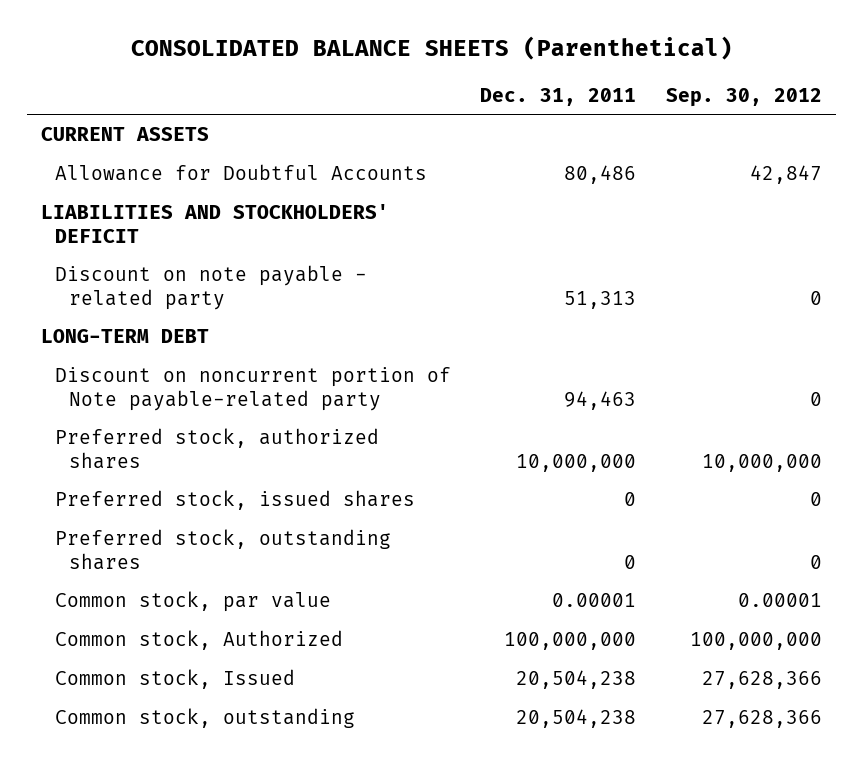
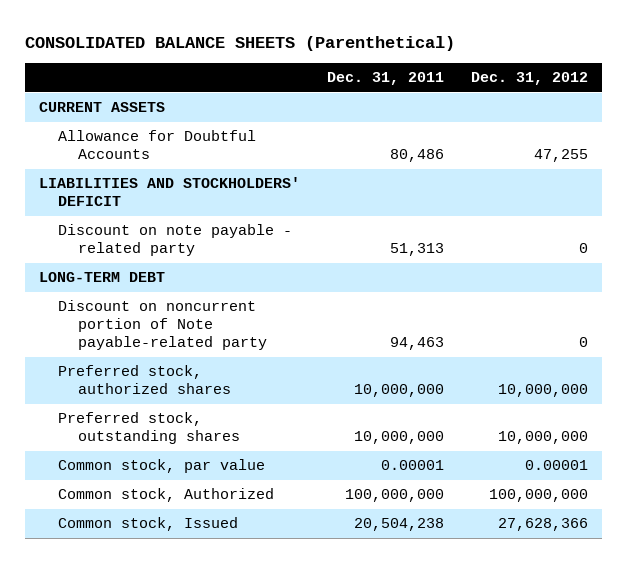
[665,87,822,107] Sep. 30, 2012 -> none
none -> [471,72,589,86] Dec. 31, 2012
[55,490,416,511] Preferred stock, issued shares -> none
[624,554,637,569] 0 -> [353,431,444,445] 10,000,000
[55,708,356,729] Common stock, outstanding -> none

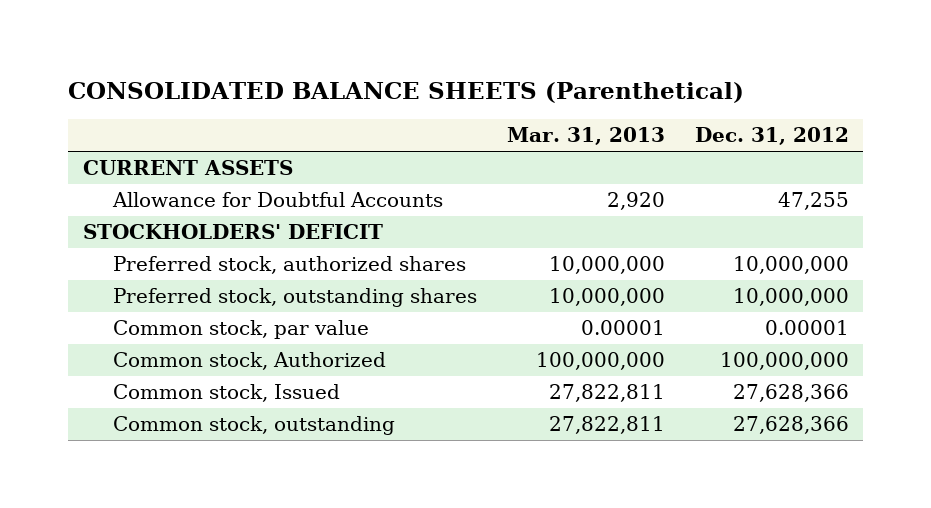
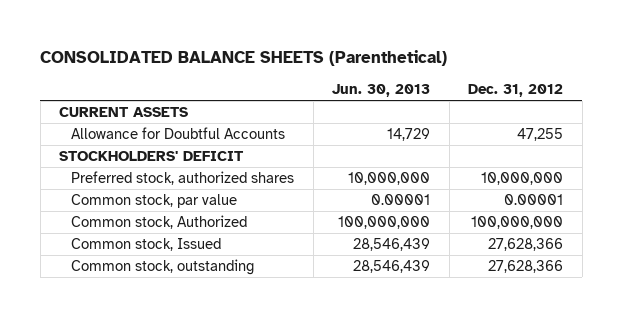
[507,127,666,146] Mar. 31, 2013 -> none
none -> [332,84,431,98] Jun. 30, 2013
[113,288,478,308] Preferred stock, outstanding shares -> none

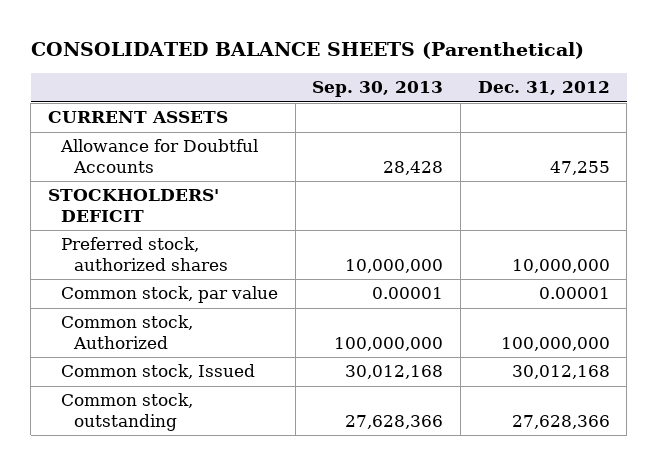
[332,84,431,98] Jun. 30, 2013 -> none
none -> [312,81,444,98] Sep. 30, 2013
[488,238,564,252] 27,628,366 -> [511,365,610,380] 30,012,168

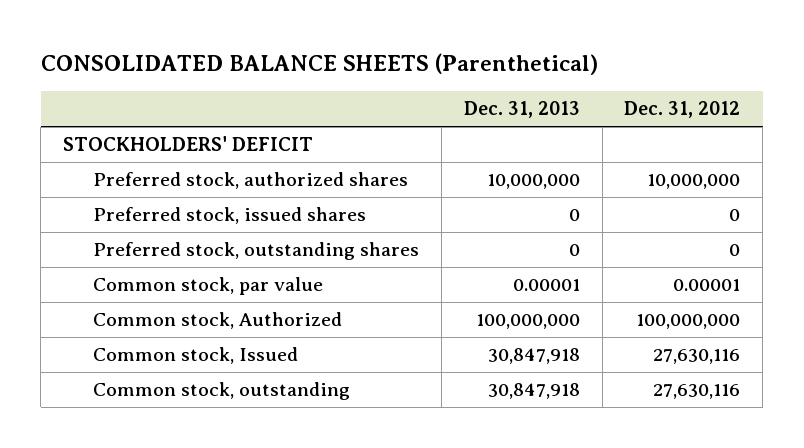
[312,81,444,98] Sep. 30, 2013 -> none
none -> [463,101,580,119] Dec. 31, 2013
[47,111,228,124] CURRENT ASSETS -> none
[59,139,258,174] Allowance for Doubtful Accounts -> none
none -> [93,207,367,225] Preferred stock, issued shares
none -> [93,242,420,261] Preferred stock, outstanding shares
[511,365,610,380] 30,012,168 -> [653,349,741,365] 27,630,116
[511,415,610,430] 27,628,366 -> [653,384,741,400] 27,630,116

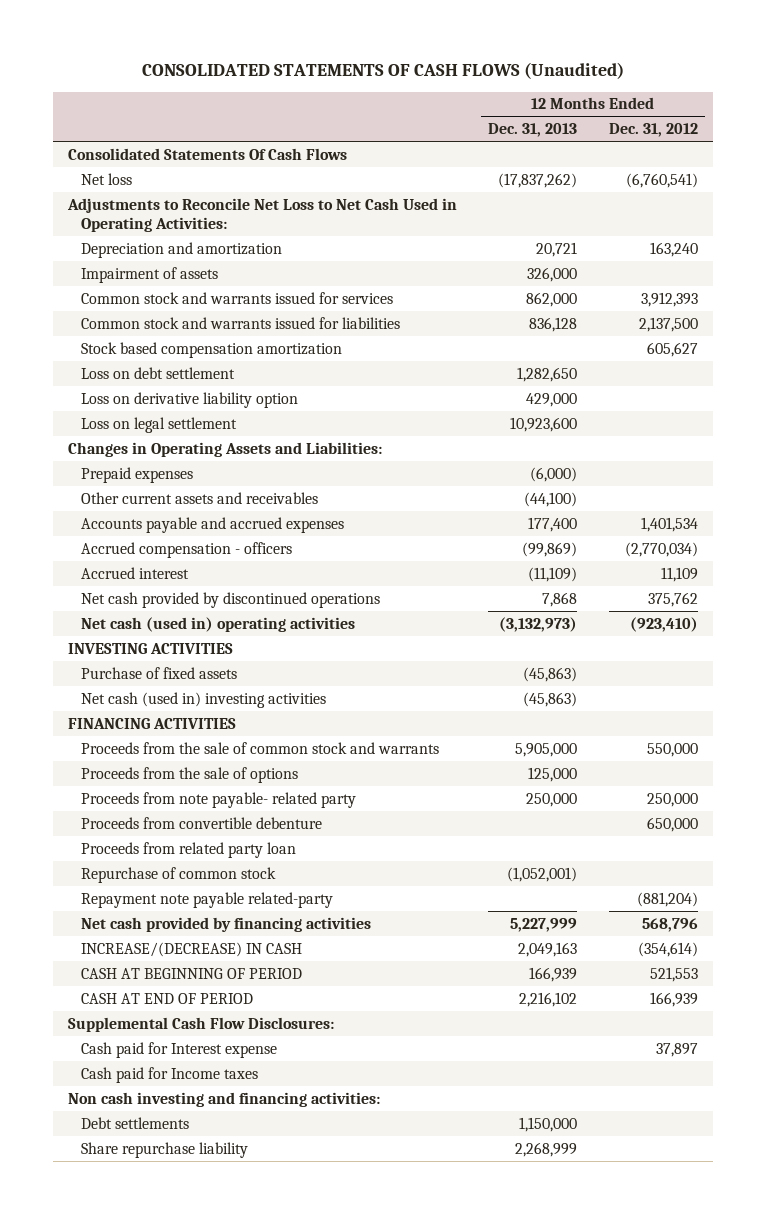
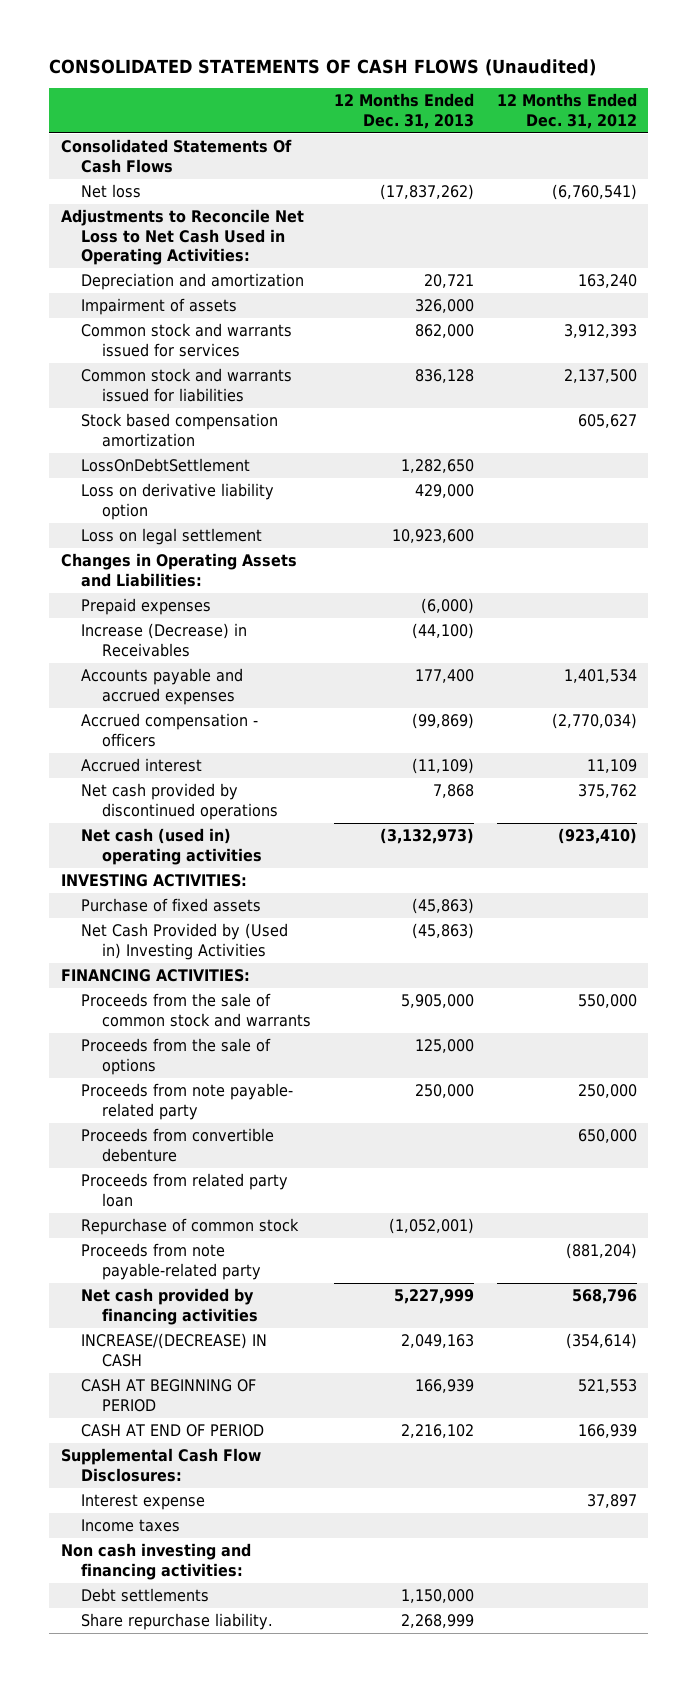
[80,366,235,379] Loss on debt settlement -> [81,458,251,473] LossOnDebtSettlement
[80,491,318,504] Other current assets and receivables -> [81,623,248,657] Increase (Decrease) in Receivables
[68,642,234,654] INVESTING ACTIVITIES -> [60,874,247,888] INVESTING ACTIVITIES:
[80,691,326,708] Net cash (used in) investing activities -> [81,923,289,960] Net Cash Provided by (Used in) Investing Activities
[68,717,237,729] FINANCING ACTIVITIES -> [60,969,250,983] FINANCING ACTIVITIES:
[80,891,333,908] Repayment note payable related-party -> [81,1243,262,1280] Proceeds from note payable-related party
[80,1041,277,1058] Cash paid for Interest expense -> [81,1494,206,1511] Interest expense
[80,1066,258,1083] Cash paid for Income taxes -> [81,1519,181,1533] Income taxes
[80,1141,248,1158] Share repurchase liability -> [81,1613,274,1631] Share repurchase liability.

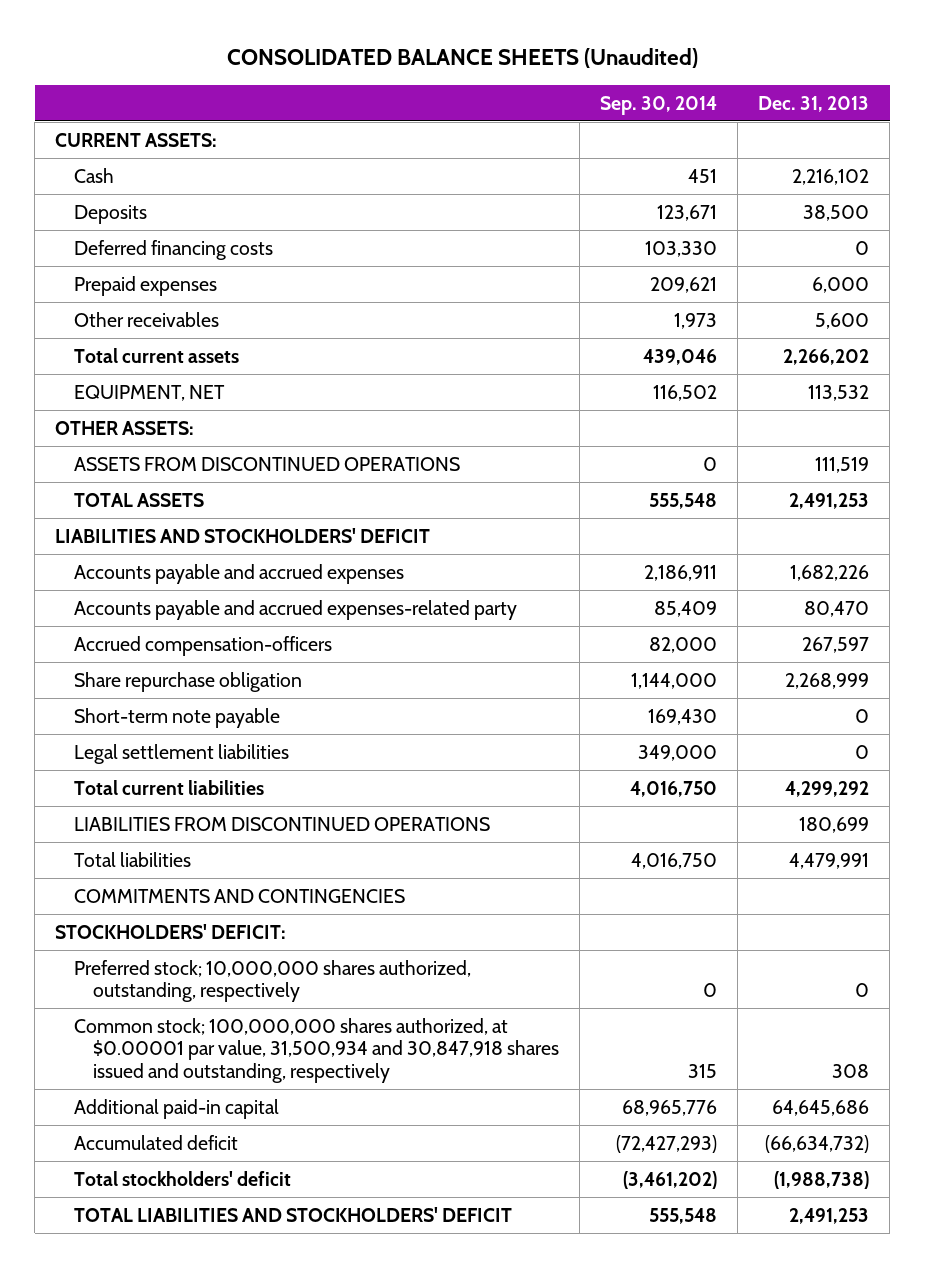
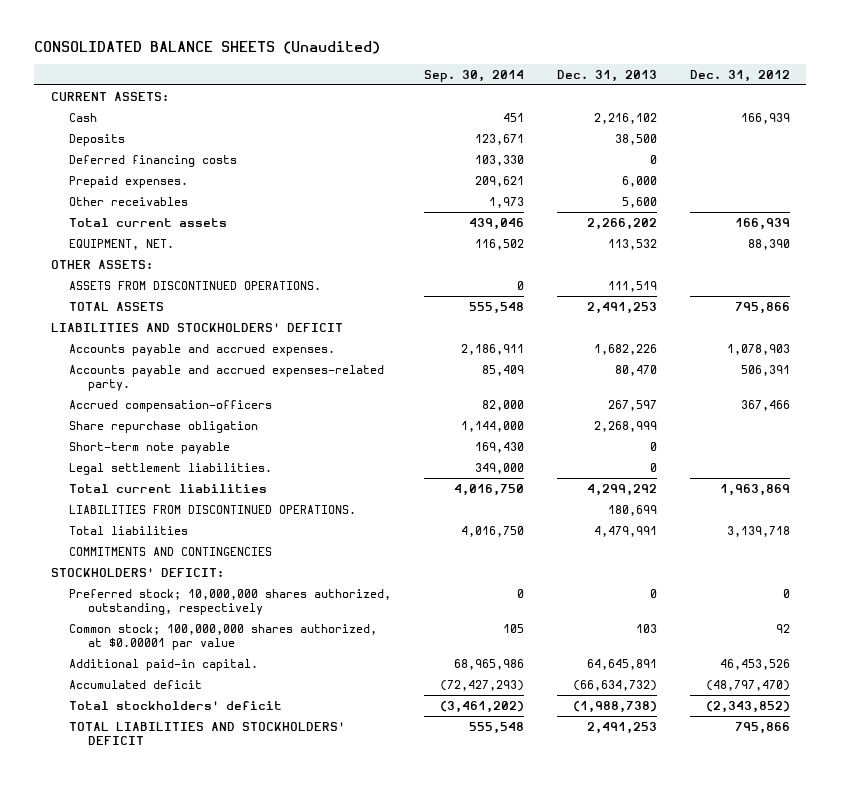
none -> [689,69,790,82] Dec. 31, 2012
[74,275,218,296] Prepaid expenses -> [69,175,189,188] Prepaid expenses.
[74,384,226,401] EQUIPMENT, NET -> [69,238,175,250] EQUIPMENT, NET.
[74,456,461,471] ASSETS FROM DISCONTINUED OPERATIONS -> [69,280,322,290] ASSETS FROM DISCONTINUED OPERATIONS.
[74,563,405,584] Accounts payable and accrued expenses -> [69,343,336,356] Accounts payable and accrued expenses.
[74,599,518,620] Accounts payable and accrued expenses-related party -> [69,364,385,392] Accounts payable and accrued expenses-related party.
[74,743,290,764] Legal settlement liabilities -> [69,462,273,475] Legal settlement liabilities.
[74,816,491,831] LIABILITIES FROM DISCONTINUED OPERATIONS -> [69,504,357,514] LIABILITIES FROM DISCONTINUED OPERATIONS.
[74,1017,560,1083] Common stock; 100,000,000 shares authorized, at $0.00001 par value, 31,500,934 and 30,847,918 shares issued and outstanding, respectively -> [69,623,378,651] Common stock; 100,000,000 shares authorized, at $0.00001 par value
[688,1063,718,1078] 315 -> [503,623,525,633] 105
[832,1063,870,1078] 308 -> [635,623,657,633] 103
[74,1098,280,1119] Additional paid-in capital -> [69,658,259,671] Additional paid-in capital.
[622,1099,718,1116] 68,965,776 -> [454,658,525,670] 68,965,986
[772,1099,870,1116] 64,645,686 -> [586,658,657,670] 64,645,891

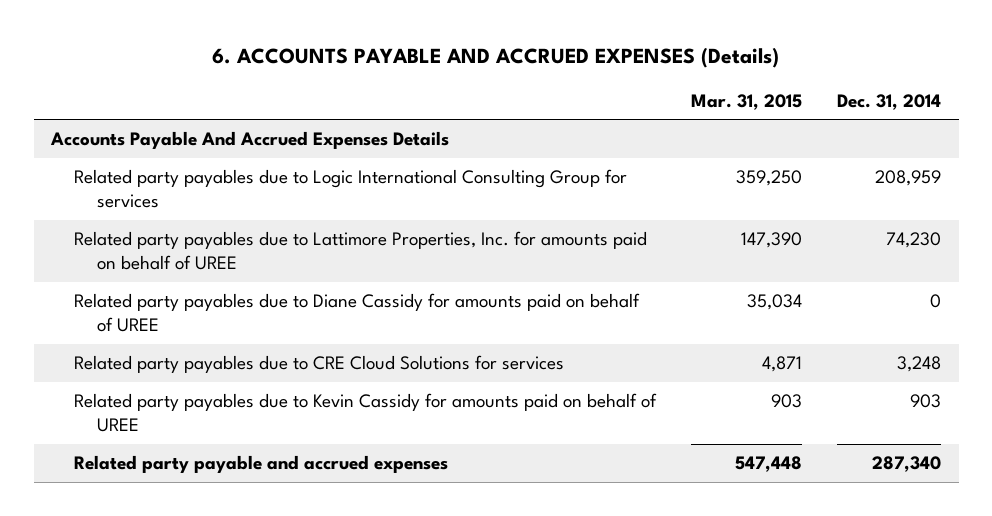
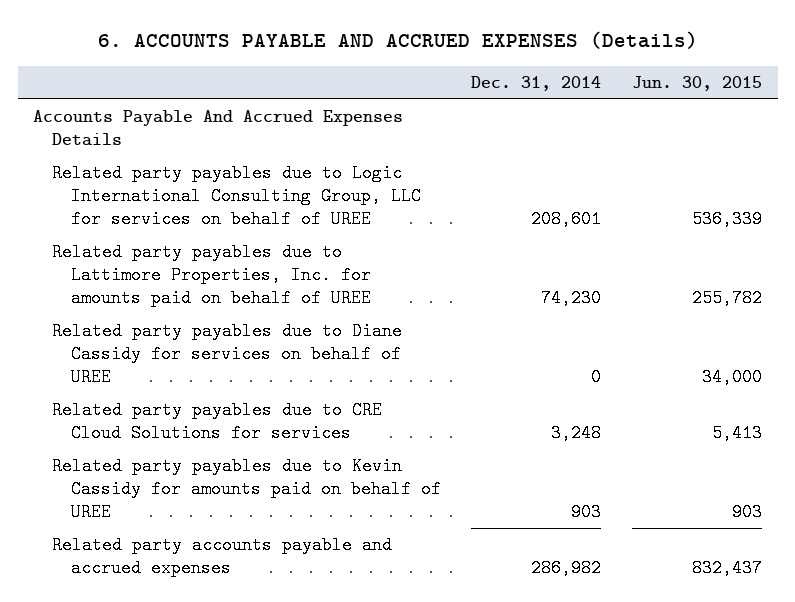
[691,93,803,110] Mar. 31, 2015 -> none
none -> [632,76,763,92] Jun. 30, 2015
[74,169,628,208] Related party payables due to Logic International Consulting Group for services -> [51,164,421,228] Related party payables due to Logic International Consulting Group, LLC for services on behalf of UREE
[875,170,942,187] 208,959 -> [531,209,602,228] 208,601
[74,293,641,332] Related party payables due to Diane Cassidy for amounts paid on behalf of UREE -> [51,322,402,386] Related party payables due to Diane Cassidy for services on behalf of UREE
[74,455,449,474] Related party payable and accrued expenses -> [51,536,392,578] Related party accounts payable and accrued expenses
[872,456,942,473] 287,340 -> [531,559,602,578] 286,982

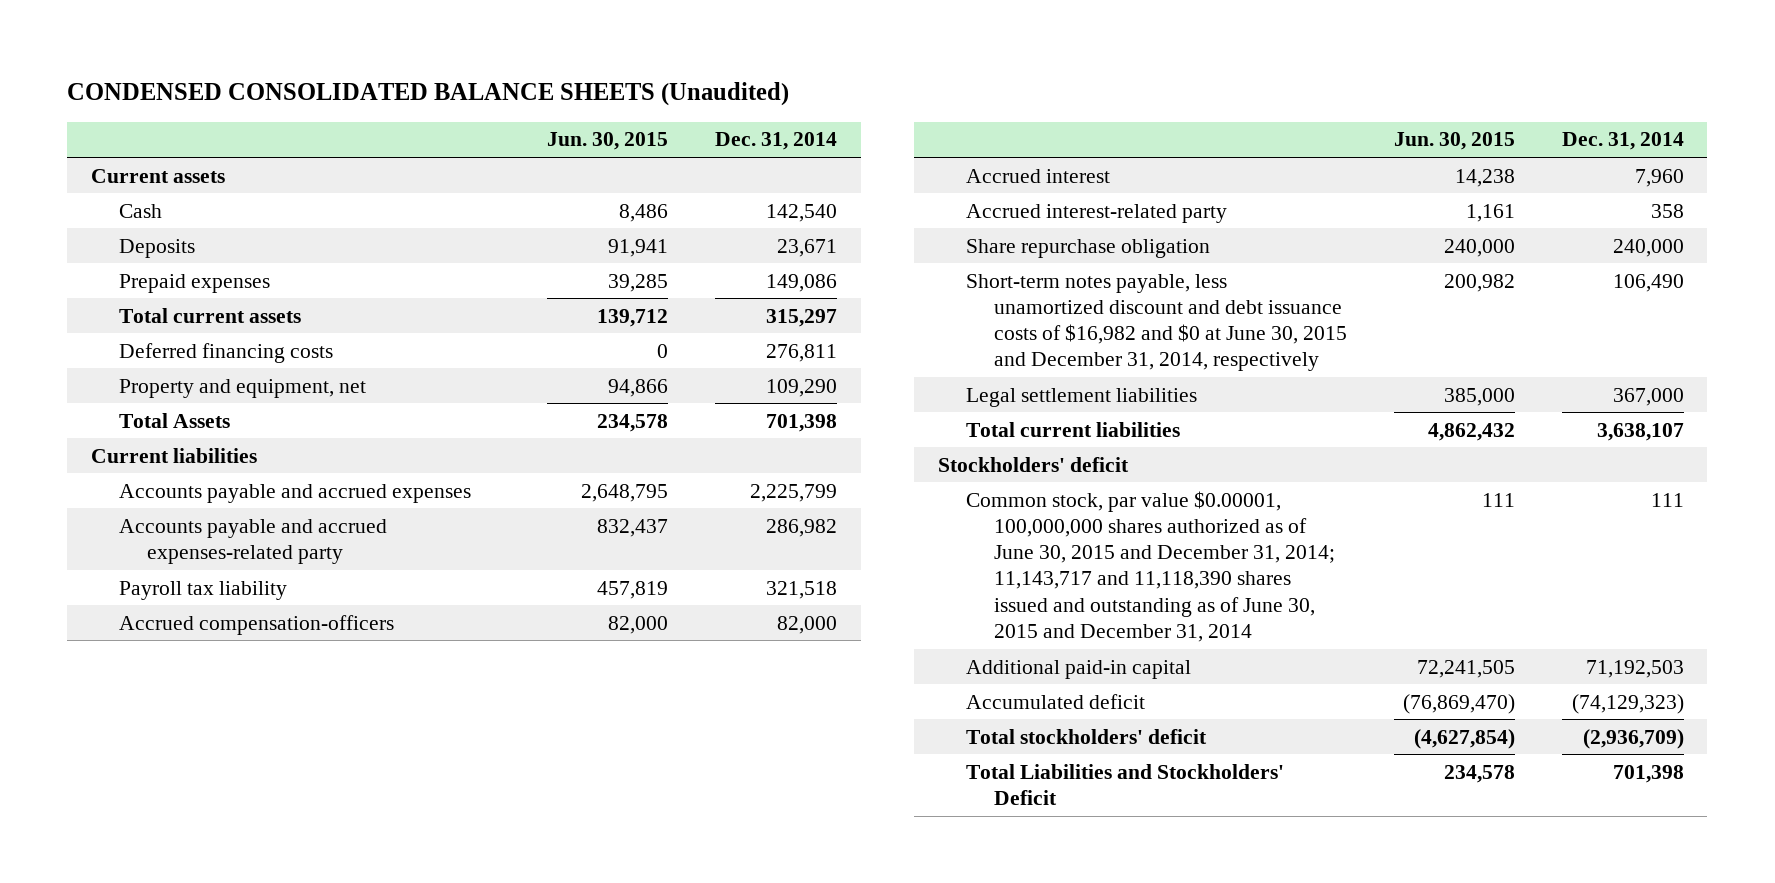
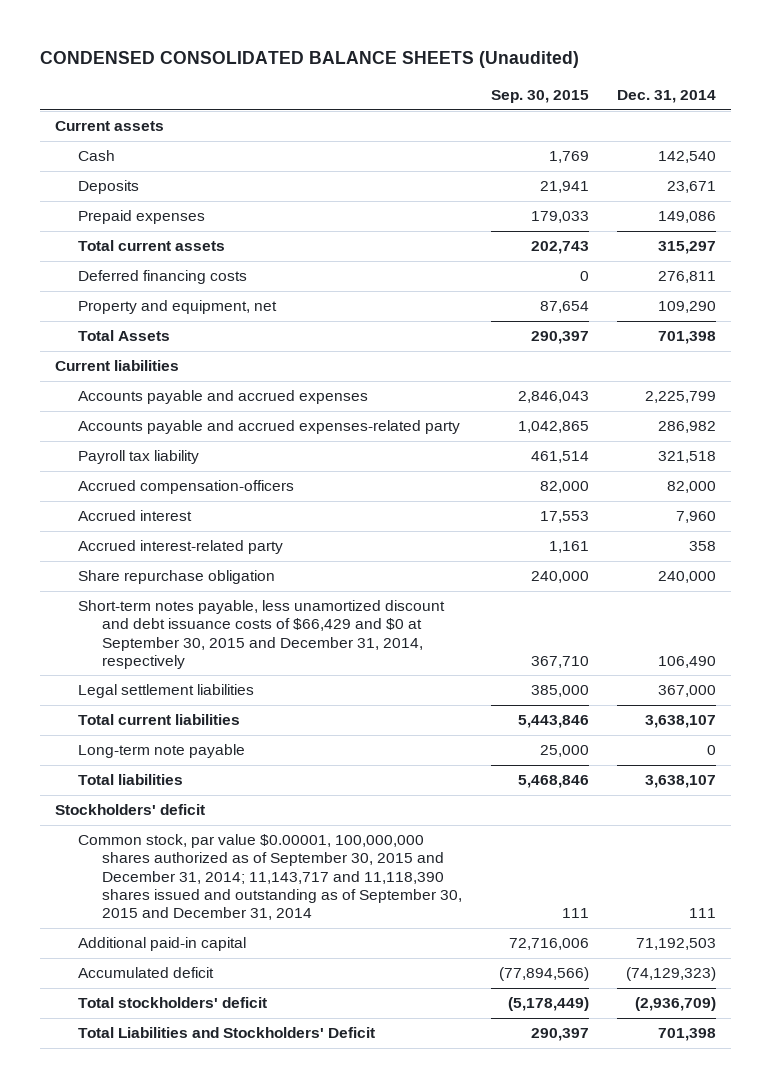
[546,132,668,151] Jun. 30, 2015 -> none
none -> [490,90,589,104] Sep. 30, 2015
[965,273,1347,372] Short-term notes payable, less unamortized discount and debt issuance costs of $16,982 and $0 at June 30, 2015 and December 31, 2014, respectively -> [78,600,446,669] Short-term notes payable, less unamortized discount and debt issuance costs of $66,429 and $0 at September 30, 2015 and December 31, 2014, respectively
none -> [78,744,246,759] Long-term note payable
none -> [78,774,184,786] Total liabilities
[965,490,1335,642] Common stock, par value $0.00001, 100,000,000 shares authorized as of June 30, 2015 and December 31, 2014; 11,143,717 and 11,118,390 shares issued and outstanding as of June 30, 2015 and December 31, 2014 -> [78,834,463,921] Common stock, par value $0.00001, 100,000,000 shares authorized as of September 30, 2015 and December 31, 2014; 11,143,717 and 11,118,390 shares issued and outstanding as of September 30, 2015 and December 31, 2014

